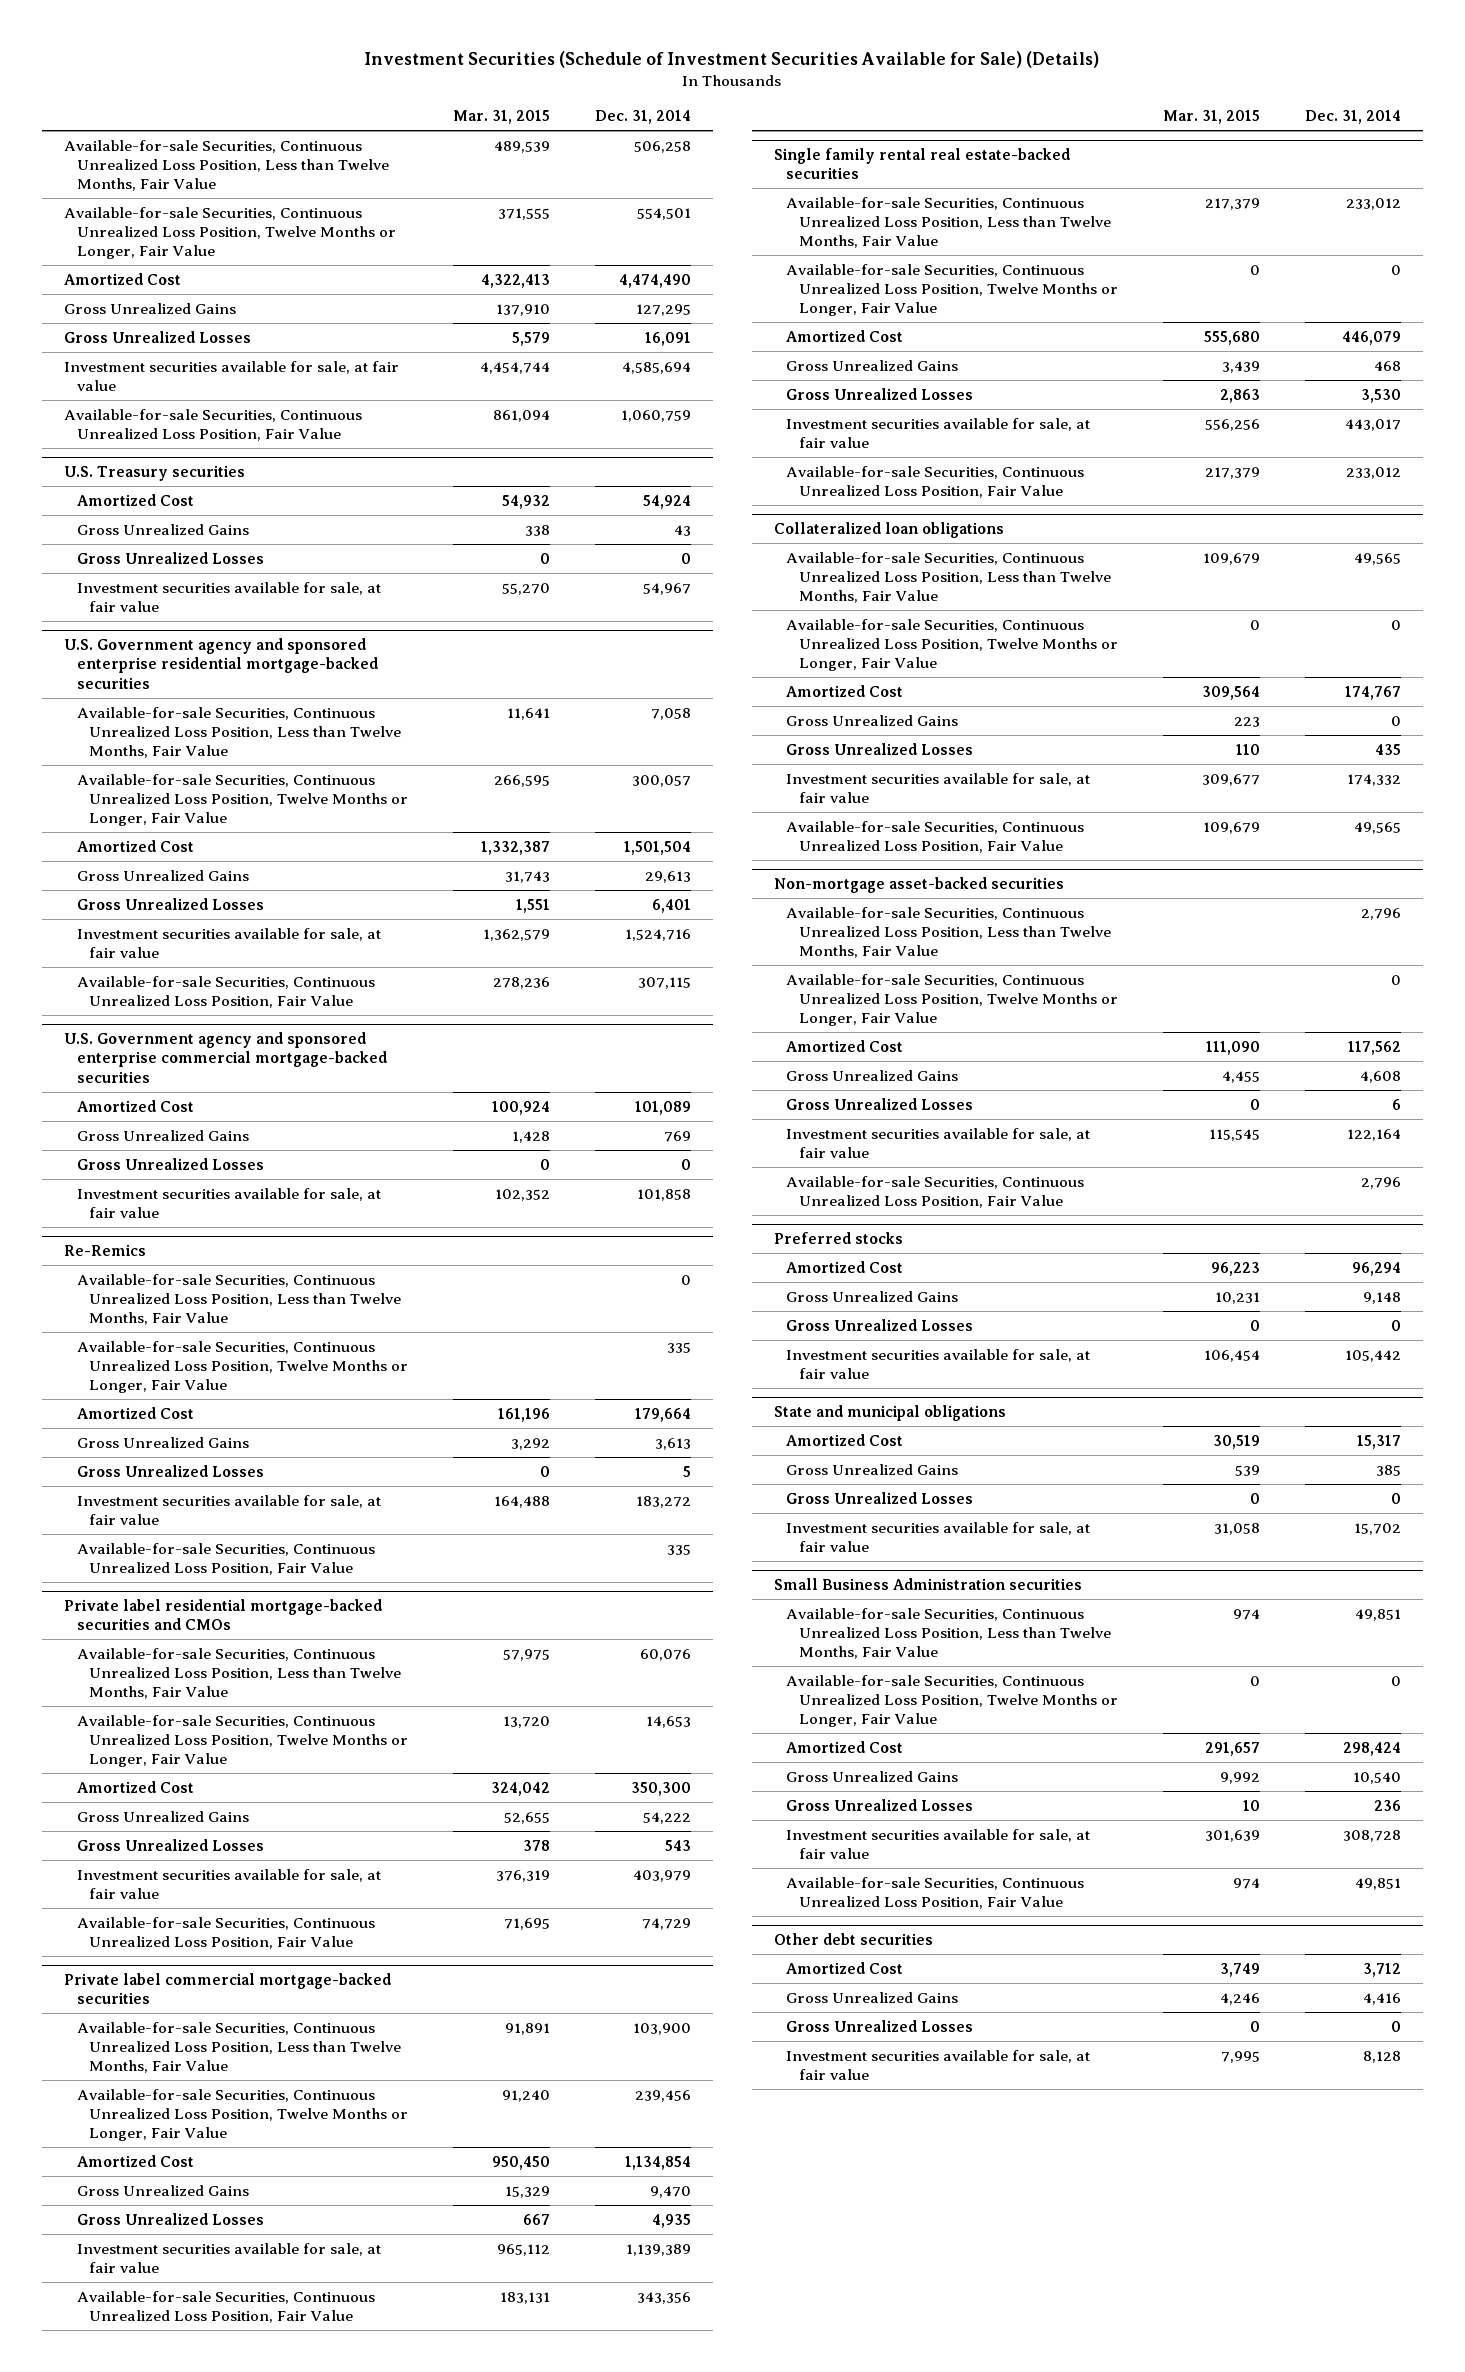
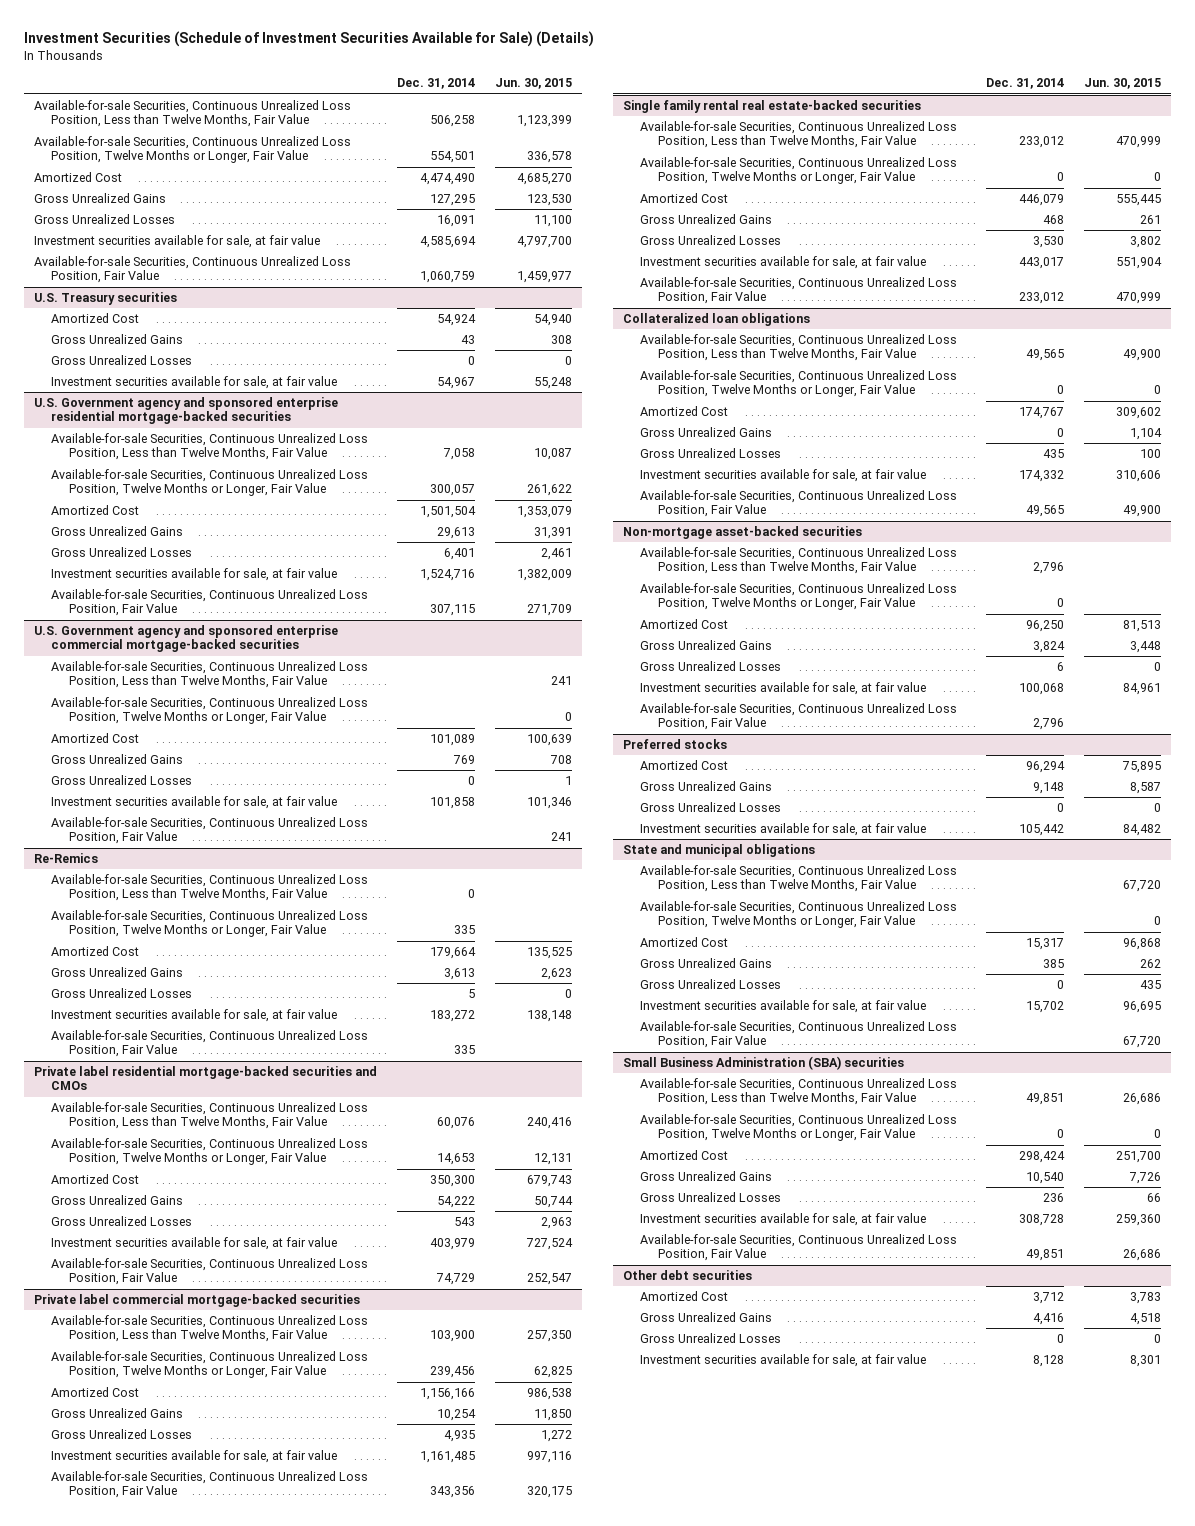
[452,110,550,125] Mar. 31, 2015 -> none
none -> [494,78,572,90] Jun. 30, 2015
none -> [51,661,369,689] Available-for-sale Securities, Continuous Unrealized Loss Position, Less than Twelve Months, Fair Value
none -> [51,697,369,725] Available-for-sale Securities, Continuous Unrealized Loss Position, Twelve Months or Longer, Fair Value
none -> [51,817,369,845] Available-for-sale Securities, Continuous Unrealized Loss Position, Fair Value
[624,2155,691,2170] 1,134,854 -> [419,1388,475,1401] 1,156,166
[649,2185,691,2198] 9,470 -> [436,1409,476,1422] 10,254
[625,2243,691,2256] 1,139,389 -> [419,1451,475,1464] 1,161,485
[1347,1040,1401,1055] 117,562 -> [1025,620,1064,633] 96,250
[1359,1070,1401,1083] 4,608 -> [1032,641,1065,654] 3,824
[1346,1128,1401,1141] 122,164 -> [1018,683,1064,696] 100,068
none -> [640,865,958,893] Available-for-sale Securities, Continuous Unrealized Loss Position, Less than Twelve Months, Fair Value
none -> [640,901,958,929] Available-for-sale Securities, Continuous Unrealized Loss Position, Twelve Months or Longer, Fair Value
none -> [640,1021,958,1049] Available-for-sale Securities, Continuous Unrealized Loss Position, Fair Value
[773,1578,1082,1591] Small Business Administration securities -> [622,1056,904,1071] Small Business Administration (SBA) securities

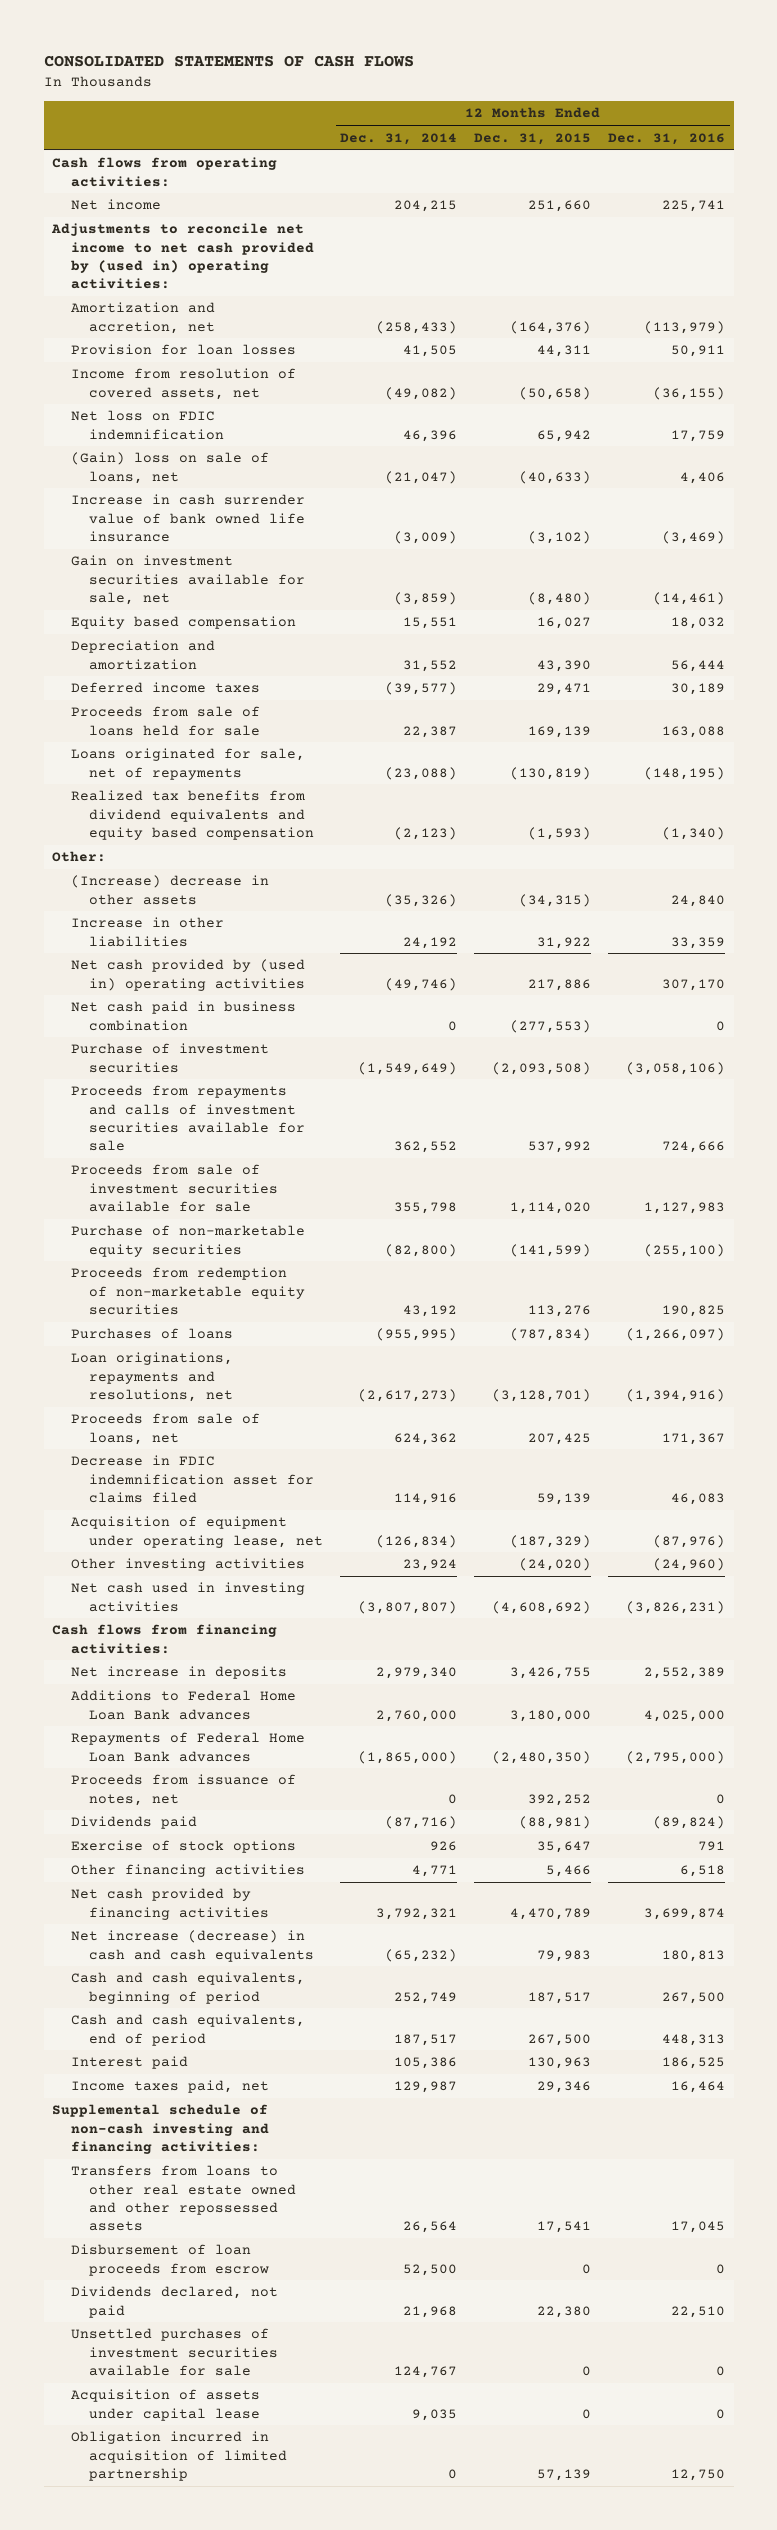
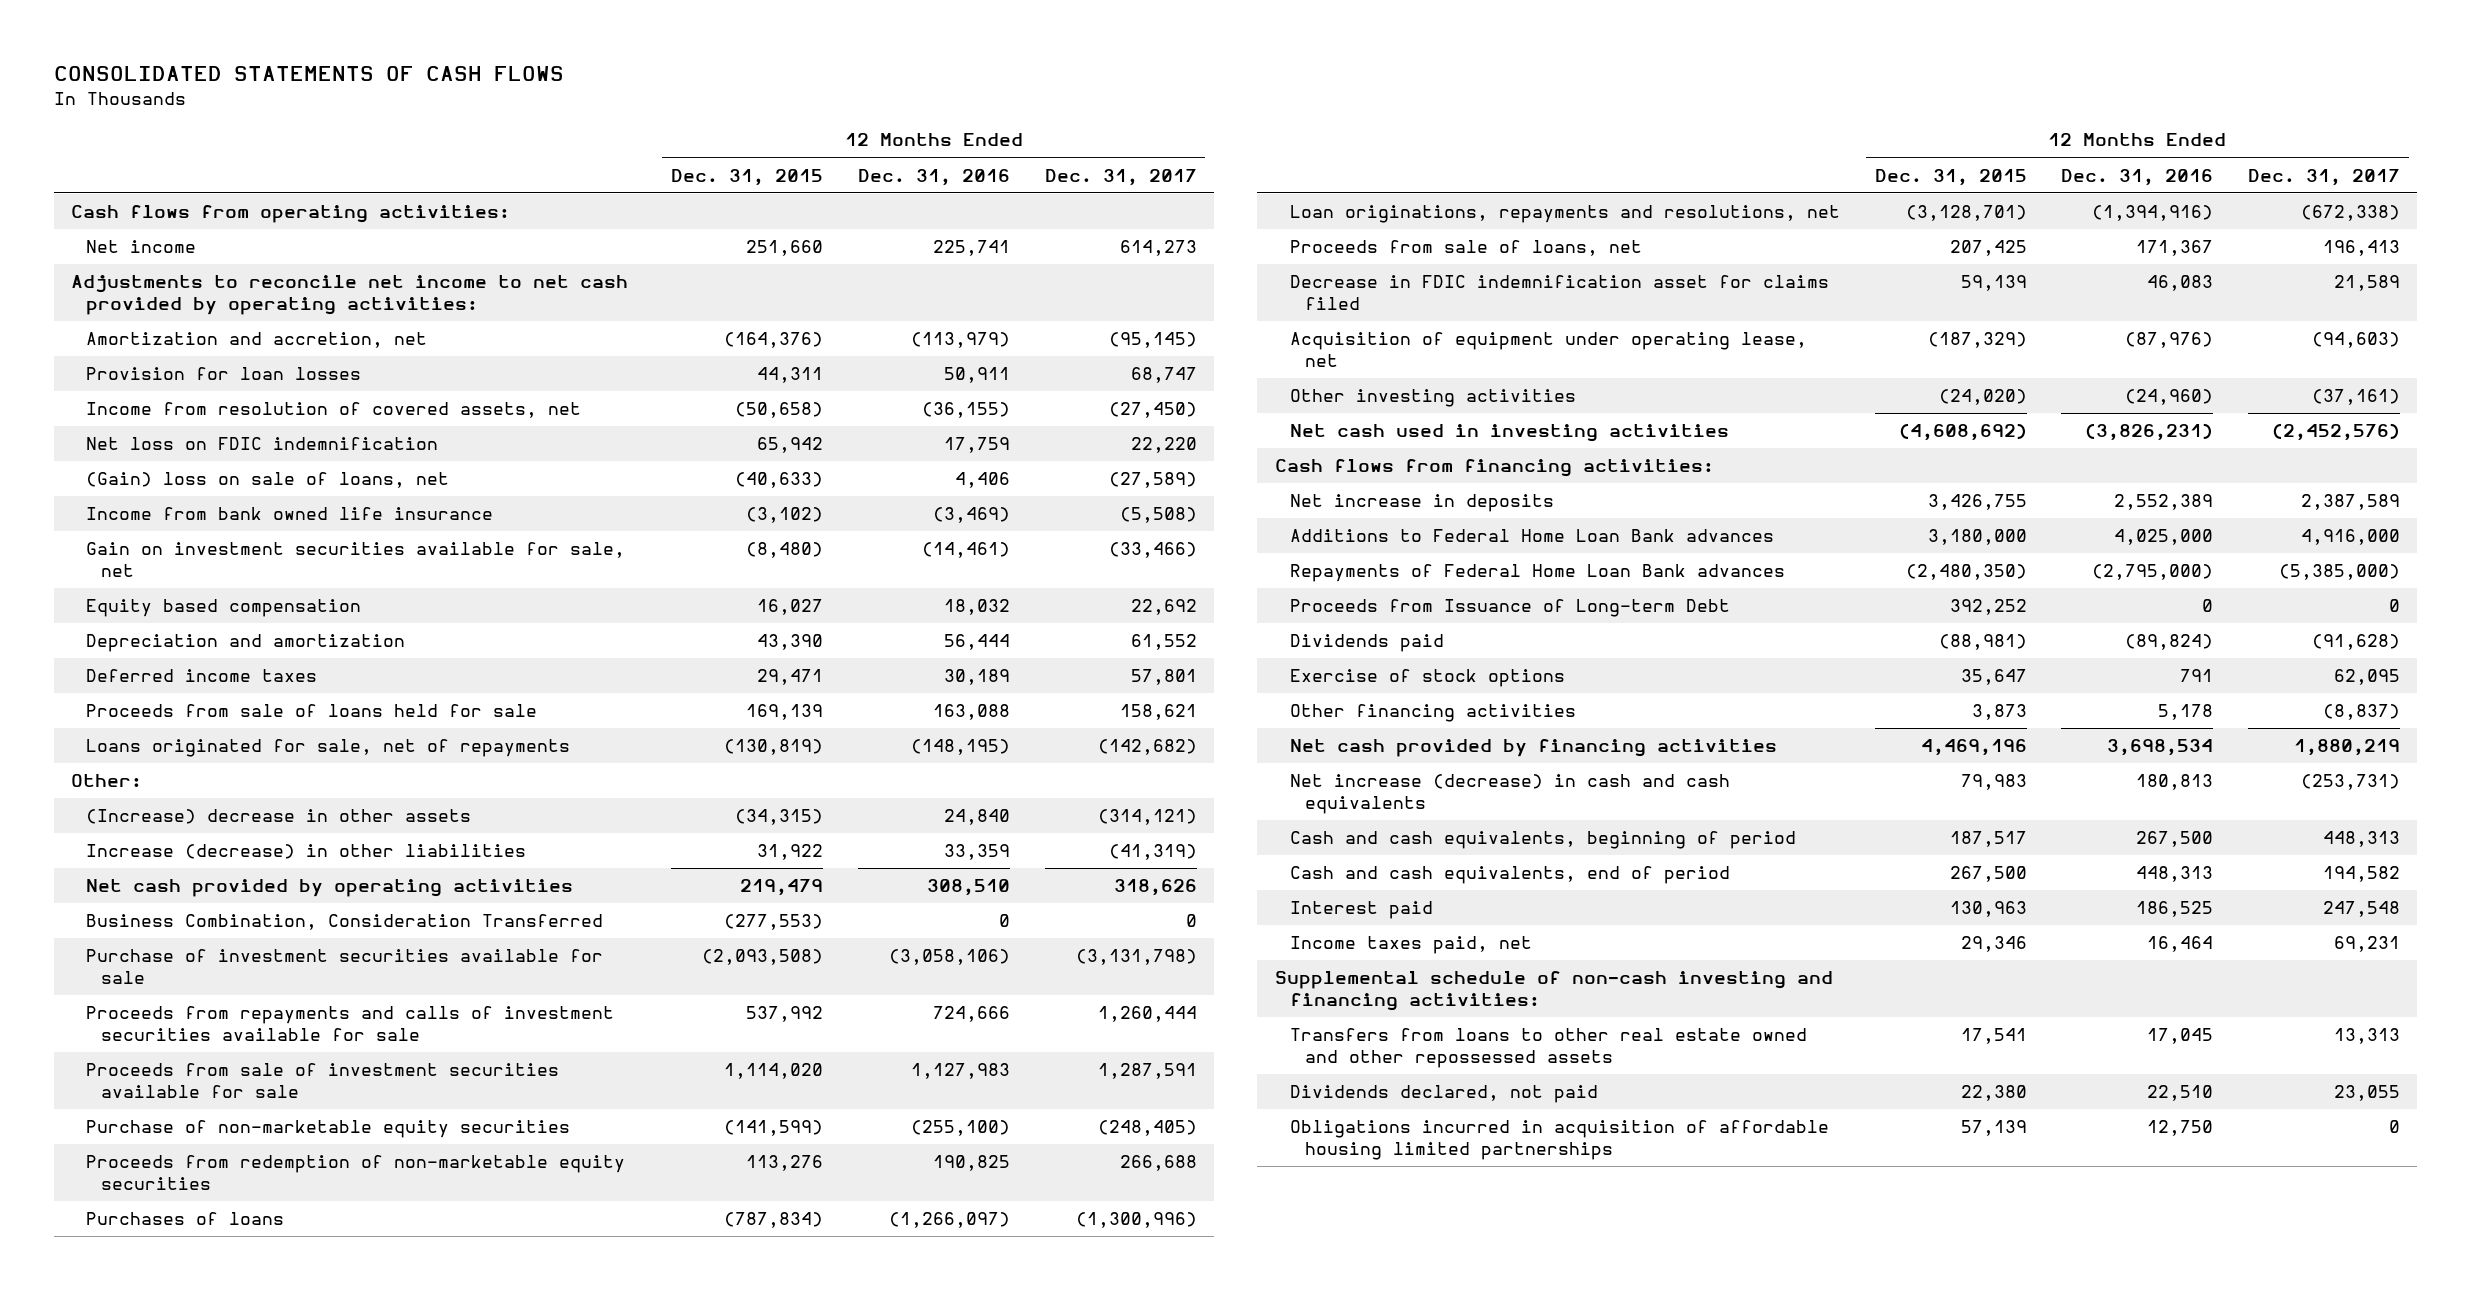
[340,132,458,145] Dec. 31, 2014 -> none
none -> [1044,168,1197,186] Dec. 31, 2017
[51,223,314,289] Adjustments to reconcile net income to net cash provided by (used in) operating activities: -> [71,275,629,316] Adjustments to reconcile net income to net cash provided by operating activities:
[70,494,305,542] Increase in cash surrender value of bank owned life insurance -> [86,507,494,521] Income from bank owned life insurance
[70,790,314,840] Realized tax benefits from dividend equivalents and equity based compensation -> none
[70,917,224,947] Increase in other liabilities -> [86,844,527,860] Increase (decrease) in other liabilities
[70,959,305,991] Net cash provided by (used in) operating activities -> [86,879,574,898] Net cash provided by operating activities
[528,978,592,991] 217,886 -> [740,879,824,897] 219,479
[662,978,726,991] 307,170 -> [926,879,1010,897] 308,510
[70,1001,296,1031] Net cash paid in business combination -> [86,914,604,931] Business Combination, Consideration Transferred
[70,1043,269,1073] Purchase of investment securities -> [86,949,604,985] Purchase of investment securities available for sale
[70,1774,296,1806] Proceeds from issuance of notes, net -> [1289,599,1730,618] Proceeds from Issuance of Long-term Debt
[546,1865,592,1878] 5,466 -> [1971,704,2027,721] 3,873
[680,1865,726,1878] 6,518 -> [2158,704,2214,721] 5,178
[510,1907,592,1920] 4,470,789 -> [1920,739,2027,757] 4,469,196
[644,1907,726,1920] 3,699,874 -> [2107,739,2214,757] 3,698,534
[70,2244,269,2276] Disbursement of loan proceeds from escrow -> none
[70,2328,278,2376] Unsettled purchases of investment securities available for sale -> none
[70,2389,260,2421] Acquisition of assets under capital lease -> none
[70,2431,287,2481] Obligation incurred in acquisition of limited partnership -> [1289,1120,1829,1161] Obligations incurred in acquisition of affordable housing limited partnerships

